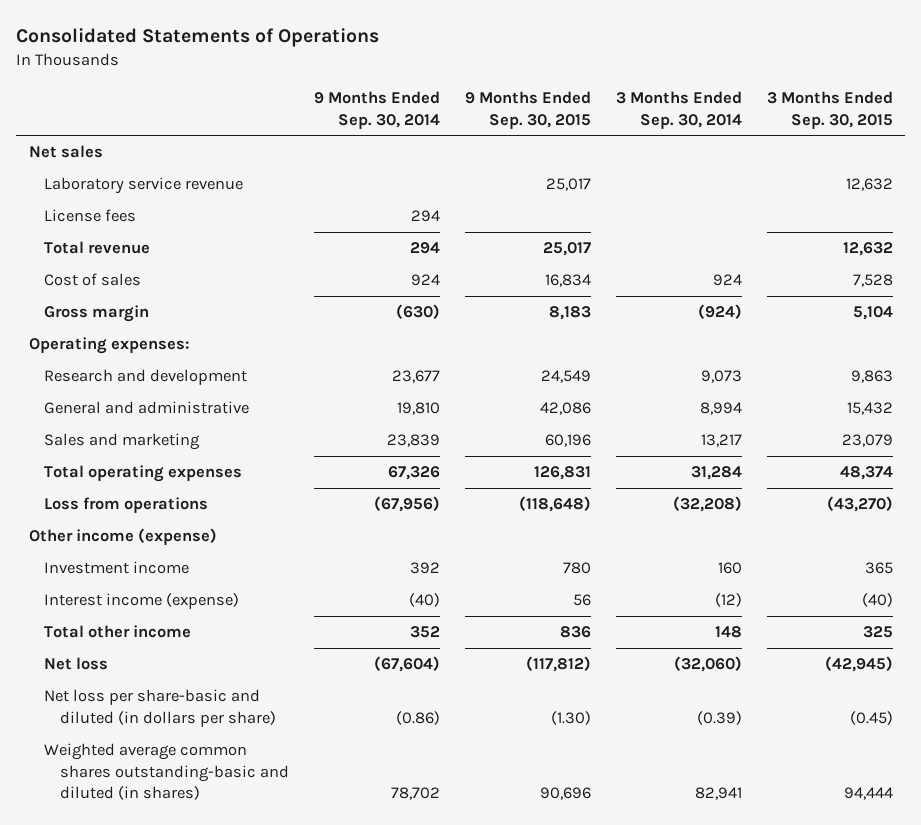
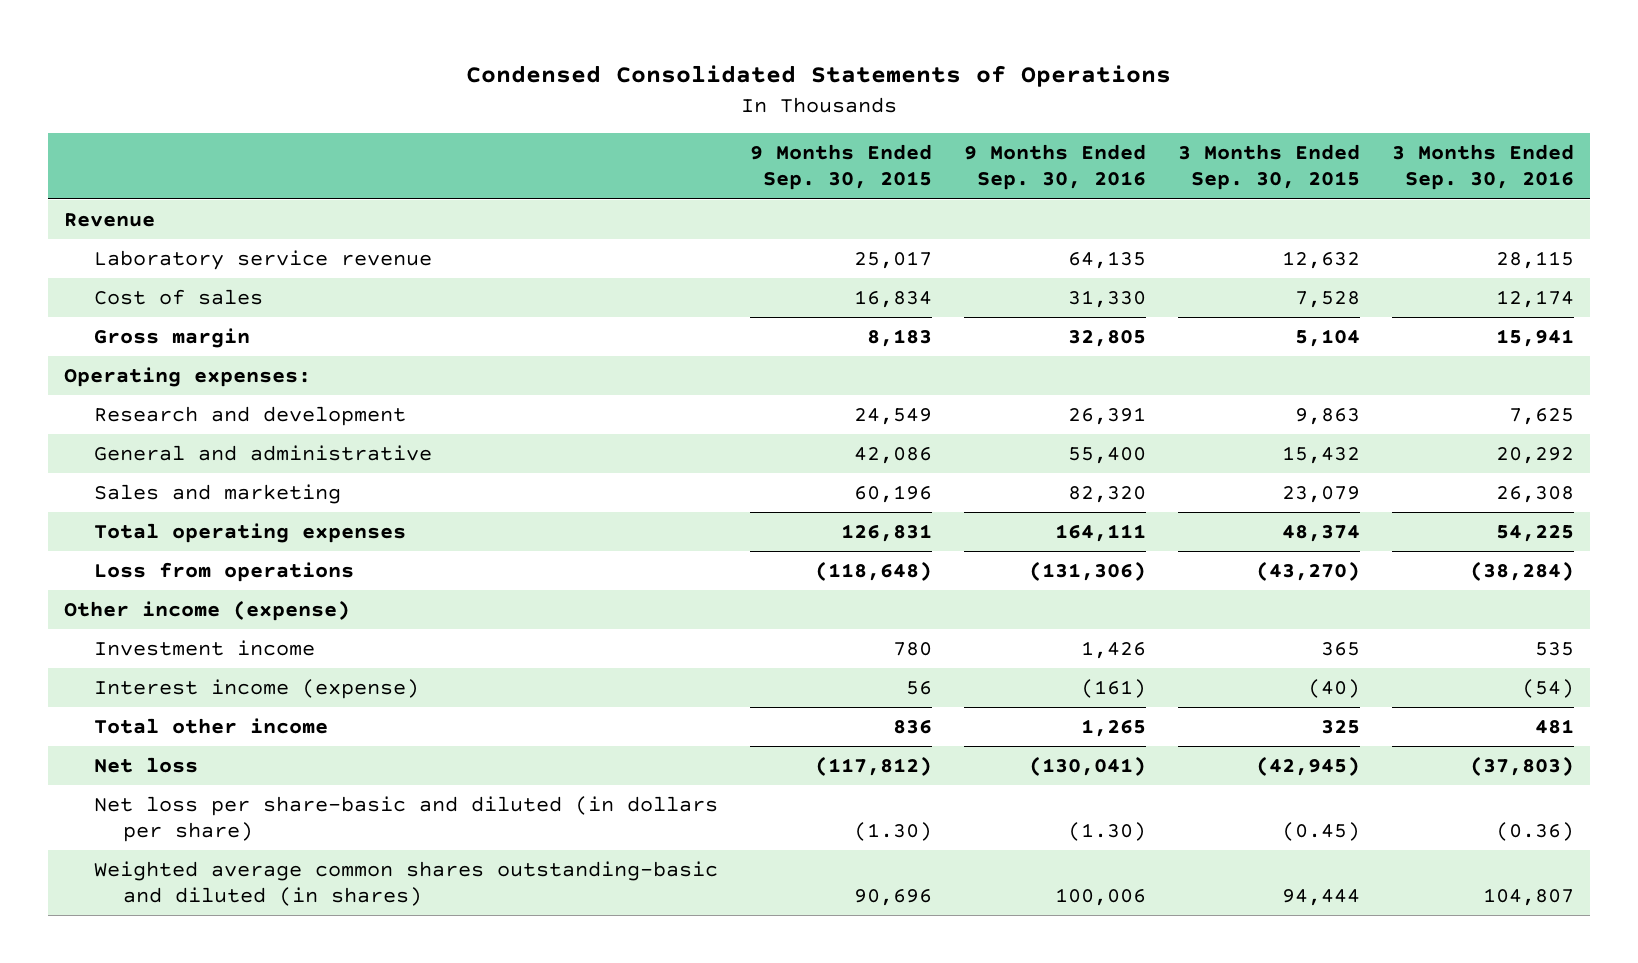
[16,28,380,48] Consolidated Statements of Operations -> [466,65,1172,88] Condensed Consolidated Statements of Operations
[313,91,440,129] 9 Months Ended Sep. 30, 2014 -> none
[615,91,742,129] 3 Months Ended Sep. 30, 2014 -> none
none -> [963,144,1146,191] 9 Months Ended Sep. 30, 2016
none -> [1391,144,1574,191] 3 Months Ended Sep. 30, 2016
[28,145,103,159] Net sales -> [64,213,156,228] Revenue
[44,209,137,223] License fees -> none
[44,241,151,255] Total revenue -> none

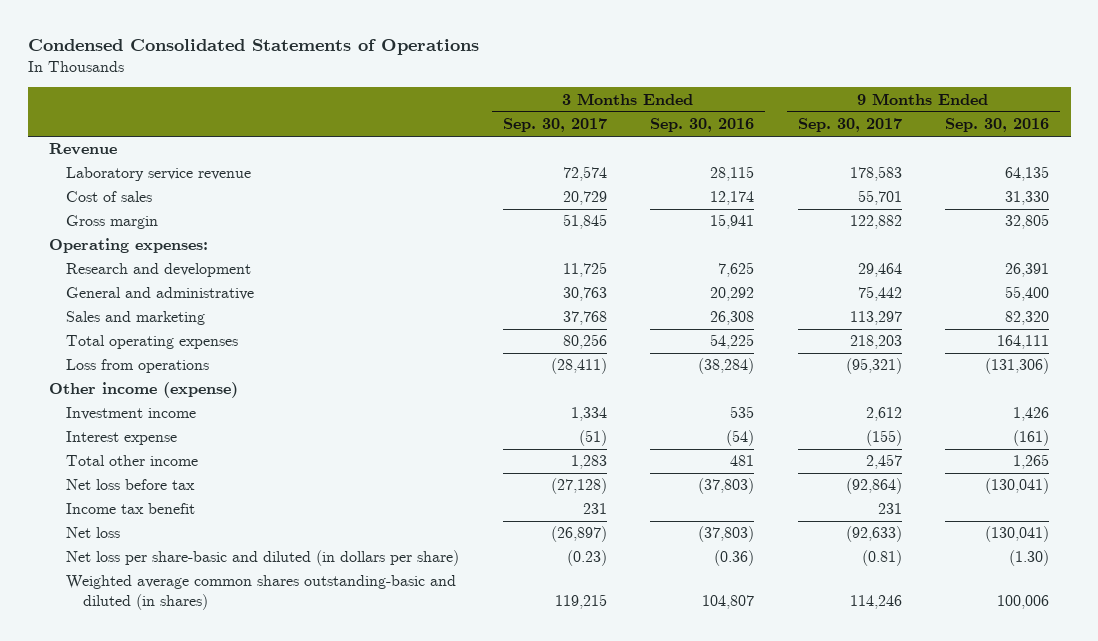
[749,144,932,191] 9 Months Ended Sep. 30, 2015 -> none
[1177,144,1360,191] 3 Months Ended Sep. 30, 2015 -> none
none -> [502,118,607,133] Sep. 30, 2017
none -> [797,118,902,133] Sep. 30, 2017
[93,679,419,700] Interest income (expense) -> [66,431,178,446] Interest expense
none -> [66,479,196,491] Net loss before tax
none -> [66,503,196,515] Income tax benefit

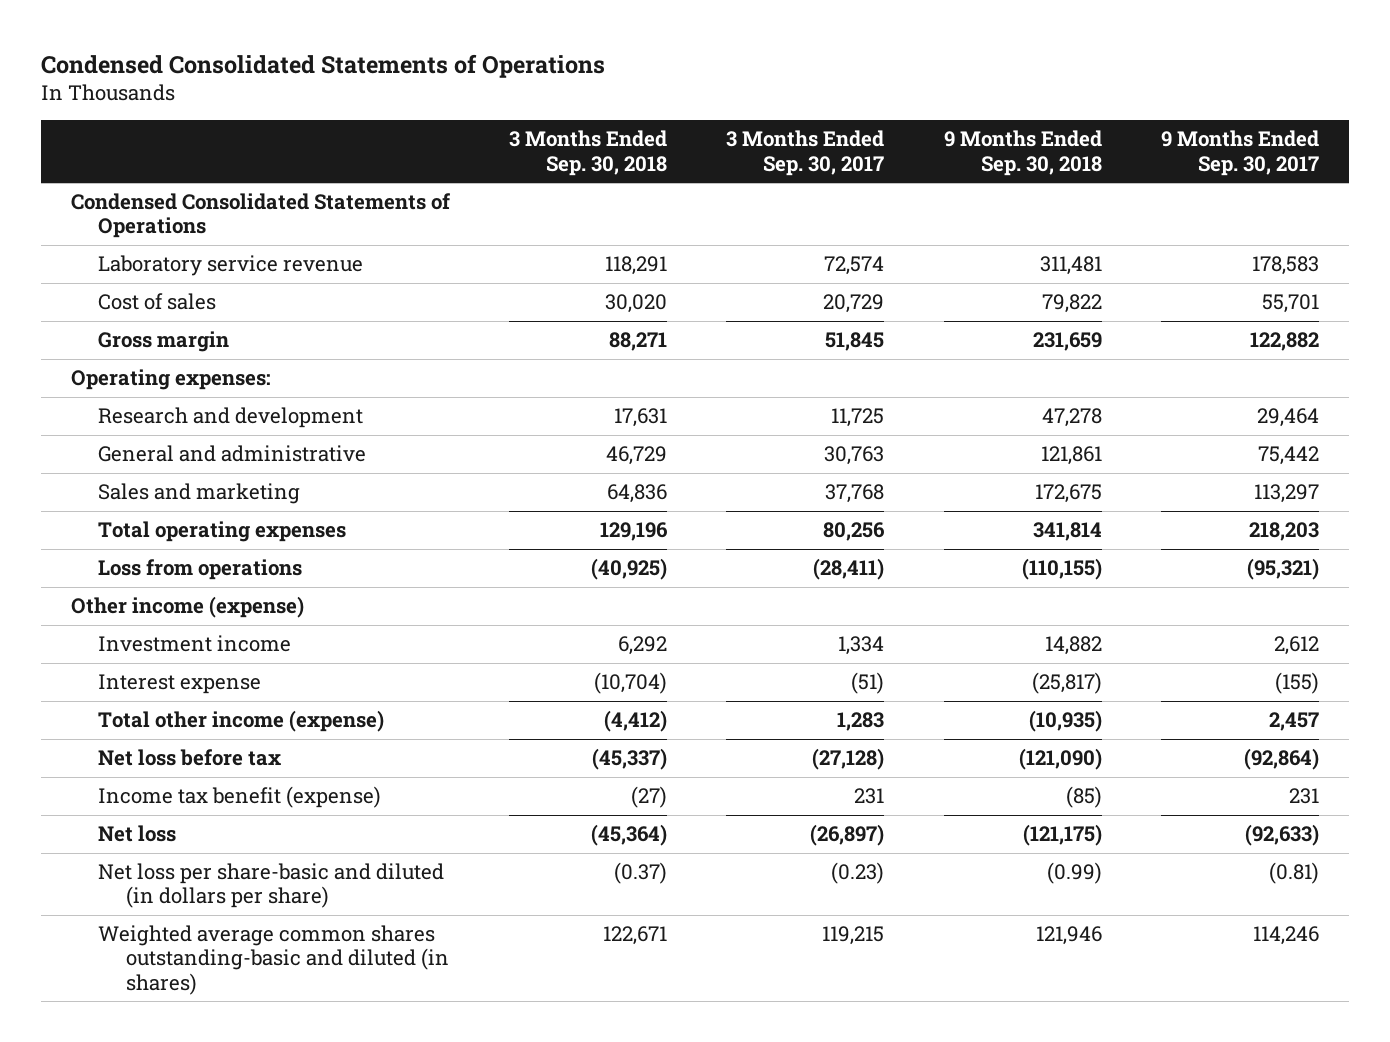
[650,118,755,133] Sep. 30, 2016 -> none
[945,118,1050,133] Sep. 30, 2016 -> none
none -> [509,130,668,176] 3 Months Ended Sep. 30, 2018
none -> [943,130,1102,176] 9 Months Ended Sep. 30, 2018
[49,143,118,156] Revenue -> none
none -> [70,193,451,239] Condensed Consolidated Statements of Operations
[66,455,199,467] Total other income -> [98,710,385,733] Total other income (expense)
[66,503,196,515] Income tax benefit -> [98,786,382,809] Income tax benefit (expense)

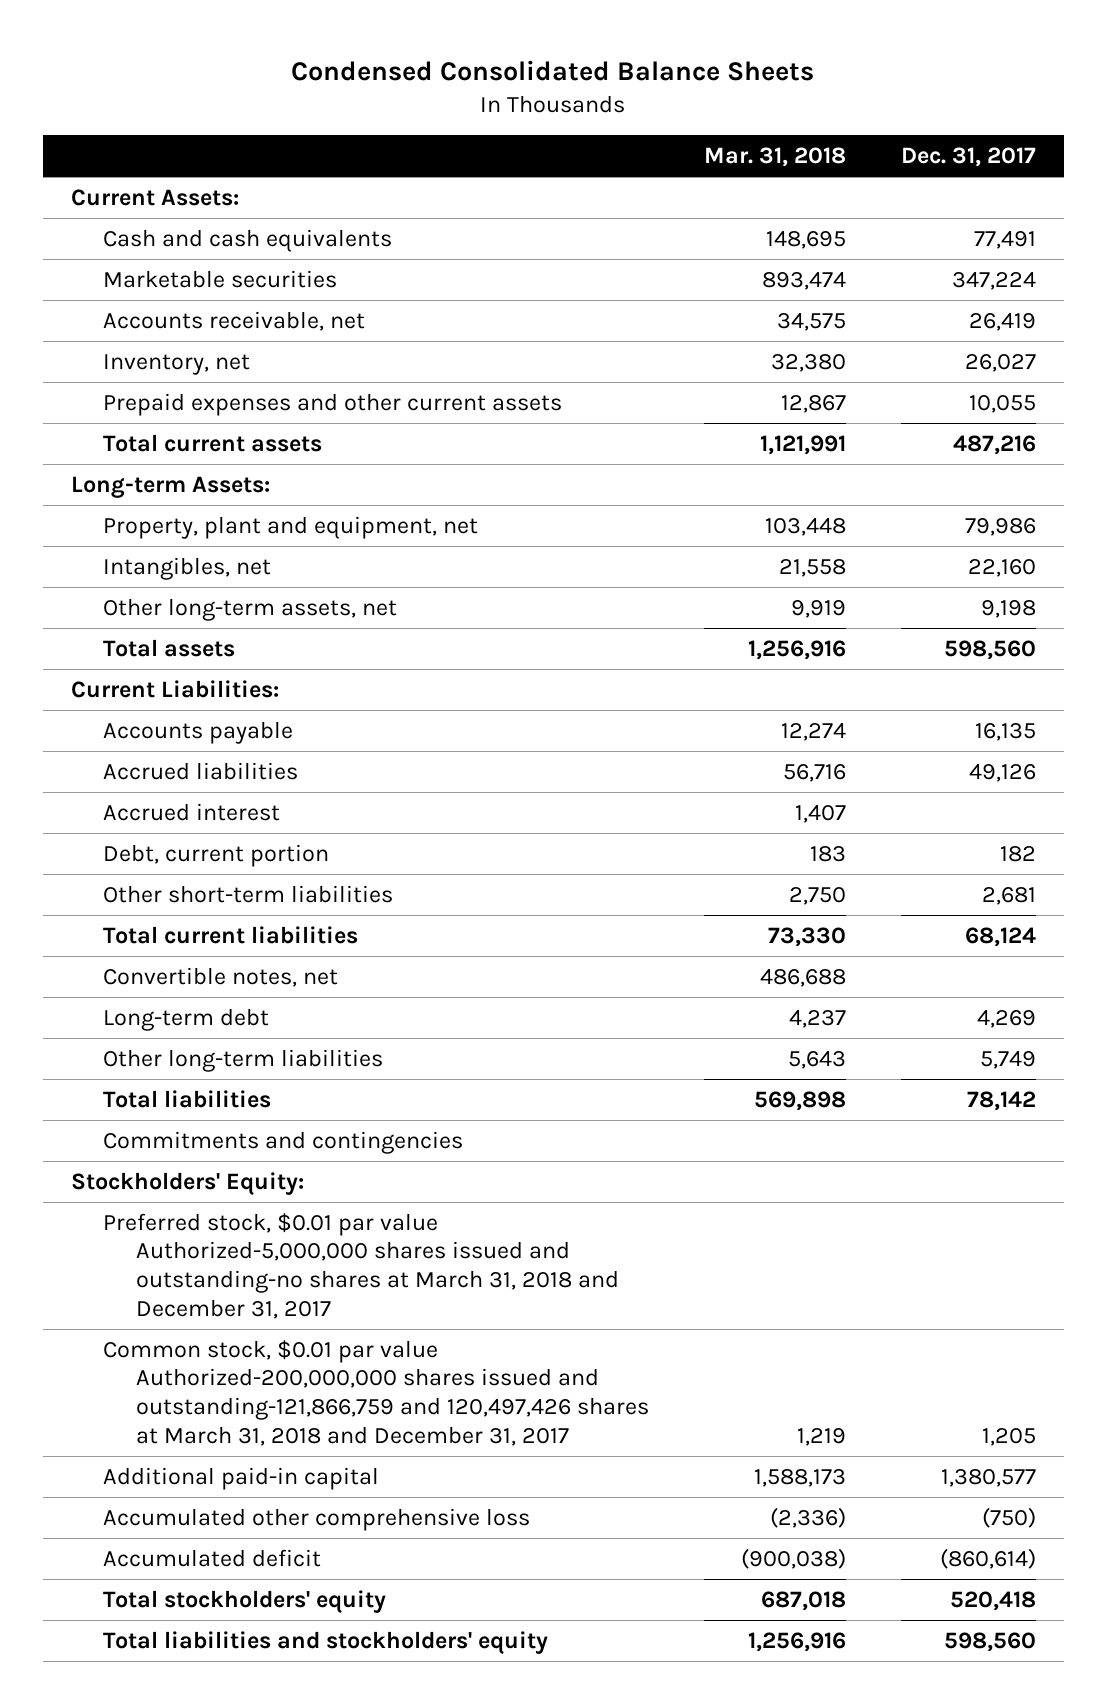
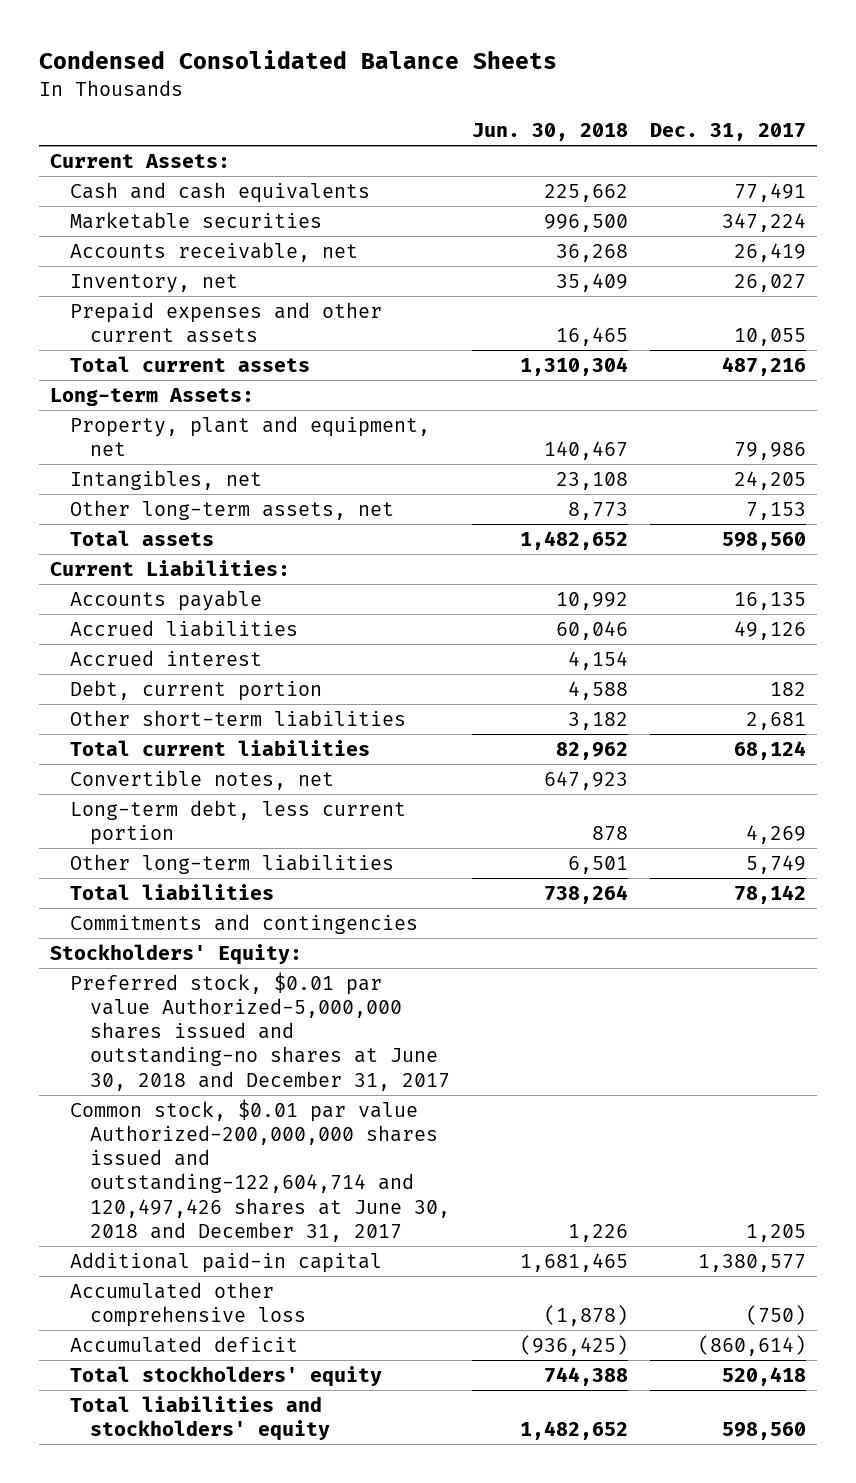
[703,147,846,168] Mar. 31, 2018 -> none
none -> [471,123,628,142] Jun. 30, 2018
[968,558,1037,577] 22,160 -> [733,470,806,490] 24,205
[981,599,1037,618] 9,198 -> [745,501,806,520] 7,153
[103,1007,270,1031] Long-term debt -> [69,799,406,845] Long-term debt, less current portion
[103,1212,619,1319] Preferred stock, $0.01 par value Authorized-5,000,000 shares issued and outstanding-no shares at March 31, 2018 and December 31, 2017 -> [69,971,450,1091] Preferred stock, $0.01 par value Authorized-5,000,000 shares issued and outstanding-no shares at June 30, 2018 and December 31, 2017
[103,1339,649,1446] Common stock, $0.01 par value Authorized-200,000,000 shares issued and outstanding-121,866,759 and 120,497,426 shares at March 31, 2018 and December 31, 2017 -> [69,1098,450,1242] Common stock, $0.01 par value Authorized-200,000,000 shares issued and outstanding-122,604,714 and 120,497,426 shares at June 30, 2018 and December 31, 2017

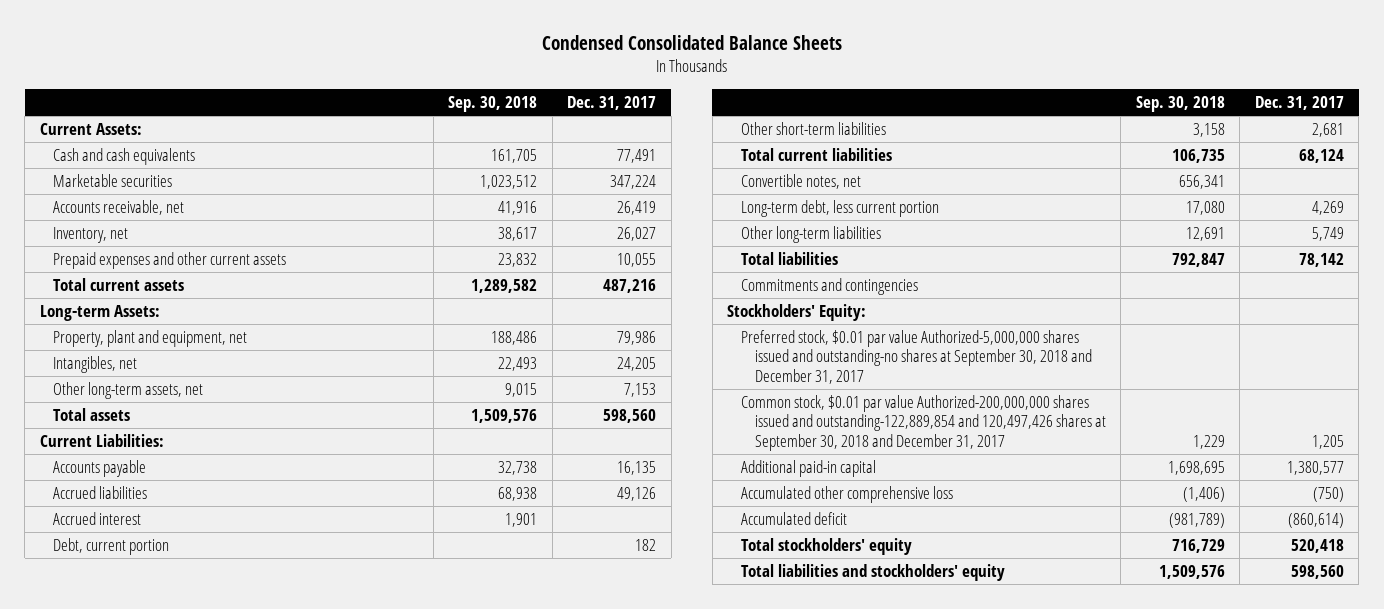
[471,123,628,142] Jun. 30, 2018 -> none
none -> [448,95,538,112] Sep. 30, 2018
[69,971,450,1091] Preferred stock, $0.01 par value Authorized-5,000,000 shares issued and outstanding-no shares at June 30, 2018 and December 31, 2017 -> [741,329,1092,384] Preferred stock, $0.01 par value Authorized-5,000,000 shares issued and outstanding-no shares at September 30, 2018 and December 31, 2017
[69,1098,450,1242] Common stock, $0.01 par value Authorized-200,000,000 shares issued and outstanding-122,604,714 and 120,497,426 shares at June 30, 2018 and December 31, 2017 -> [741,394,1106,451] Common stock, $0.01 par value Authorized-200,000,000 shares issued and outstanding-122,889,854 and 120,497,426 shares at September 30, 2018 and December 31, 2017

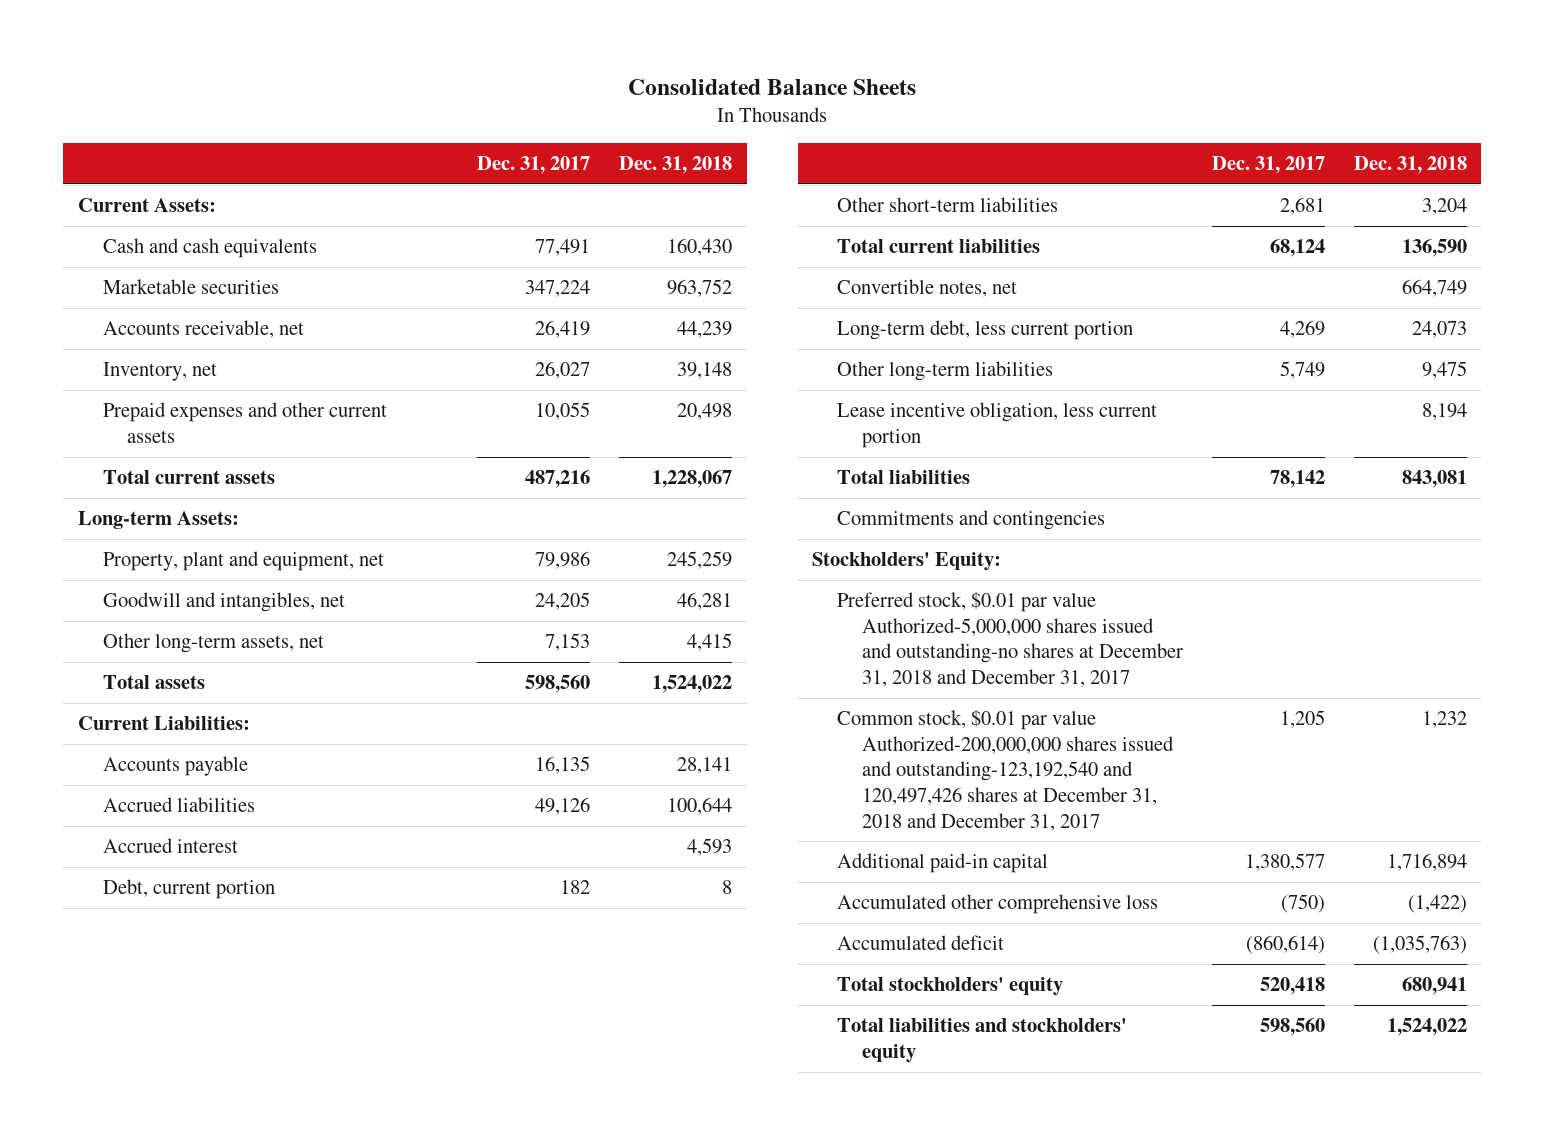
[541,35,842,51] Condensed Consolidated Balance Sheets -> [628,78,917,95] Consolidated Balance Sheets
[448,95,538,112] Sep. 30, 2018 -> none
none -> [619,156,733,175] Dec. 31, 2018
[53,355,138,373] Intangibles, net -> [102,592,345,613] Goodwill and intangibles, net
none -> [836,402,1157,448] Lease incentive obligation, less current portion
[741,329,1092,384] Preferred stock, $0.01 par value Authorized-5,000,000 shares issued and outstanding-no shares at September 30, 2018 and December 31, 2017 -> [836,592,1183,687] Preferred stock, $0.01 par value Authorized-5,000,000 shares issued and outstanding-no shares at December 31, 2018 and December 31, 2017
[741,394,1106,451] Common stock, $0.01 par value Authorized-200,000,000 shares issued and outstanding-122,889,854 and 120,497,426 shares at September 30, 2018 and December 31, 2017 -> [836,710,1174,831] Common stock, $0.01 par value Authorized-200,000,000 shares issued and outstanding-123,192,540 and 120,497,426 shares at December 31, 2018 and December 31, 2017

